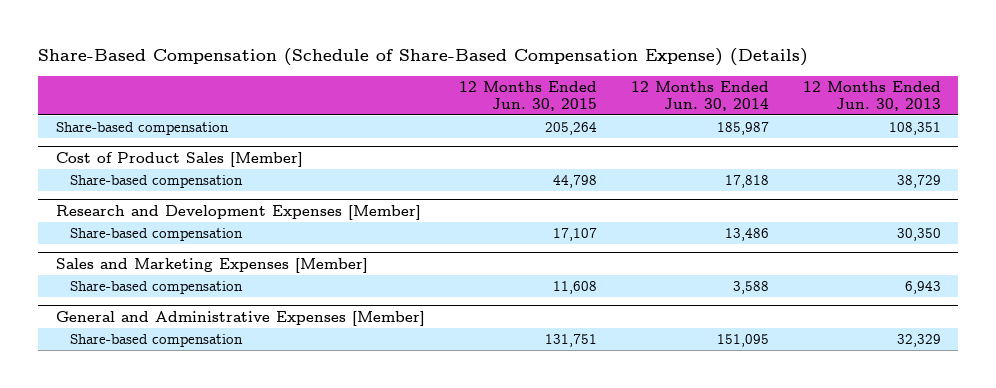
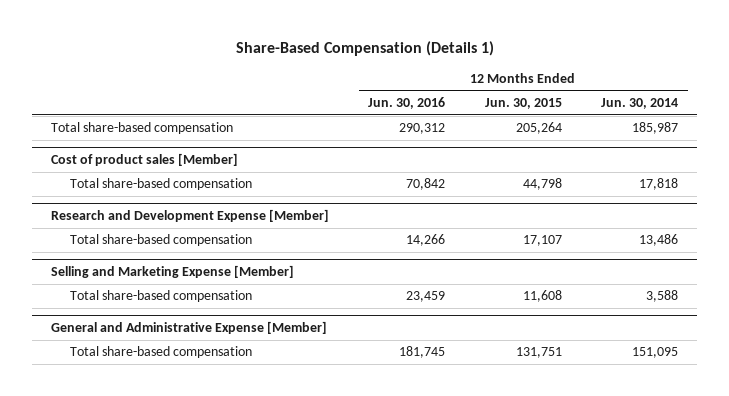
[38,48,809,67] Share-Based Compensation (Schedule of Share-Based Compensation Expense) (Details) -> [235,40,494,56] Share-Based Compensation (Details 1)
[802,80,941,111] 12 Months Ended Jun. 30, 2013 -> none
none -> [368,96,446,109] Jun. 30, 2016
[55,122,229,136] Share-based compensation -> [51,122,234,135] Total share-based compensation
[55,151,303,167] Cost of Product Sales [Member] -> [51,153,239,167] Cost of product sales [Member]
[69,175,243,189] Share-based compensation -> [70,178,253,191] Total share-based compensation
[55,204,421,220] Research and Development Expenses [Member] -> [51,209,330,223] Research and Development Expense [Member]
[69,228,243,242] Share-based compensation -> [70,234,253,247] Total share-based compensation
[55,257,368,273] Sales and Marketing Expenses [Member] -> [51,265,295,279] Selling and Marketing Expense [Member]
[69,281,243,295] Share-based compensation -> [70,290,253,303] Total share-based compensation
[55,310,425,326] General and Administrative Expenses [Member] -> [51,321,328,335] General and Administrative Expense [Member]
[69,334,243,348] Share-based compensation -> [70,346,253,359] Total share-based compensation

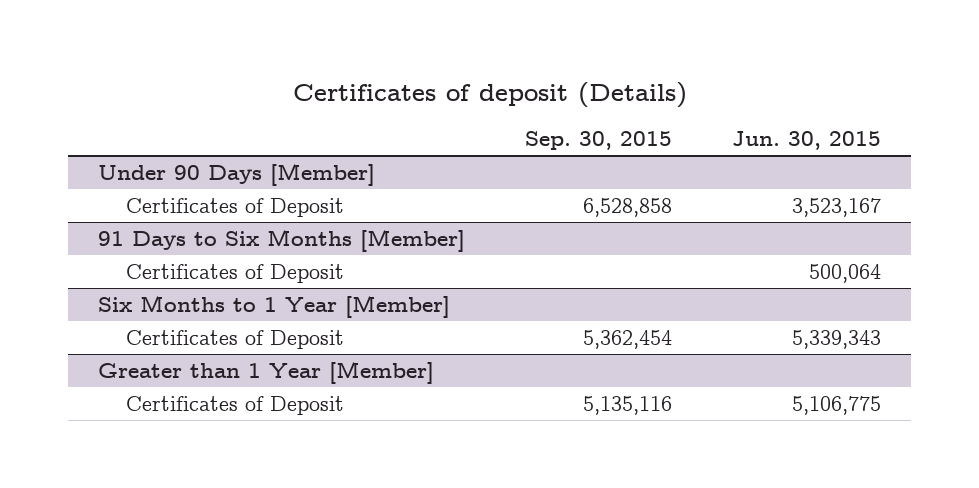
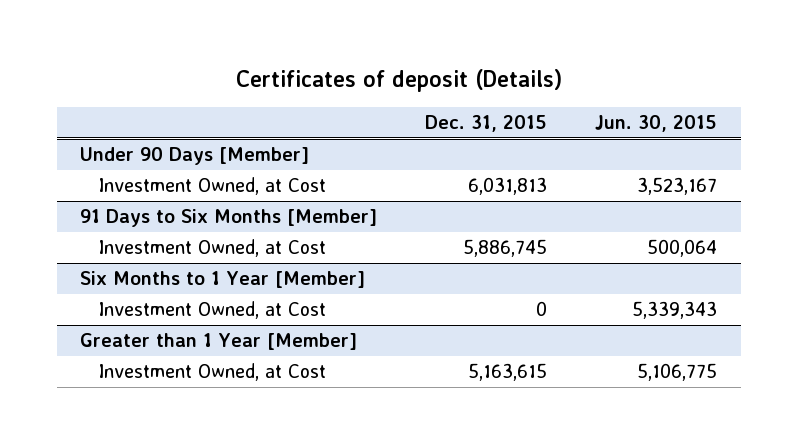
[525,131,673,151] Sep. 30, 2015 -> none
none -> [425,115,548,133] Dec. 31, 2015
[126,197,345,217] Certificates of Deposit -> [98,177,327,196] Investment Owned, at Cost
[126,263,345,283] Certificates of Deposit -> [98,239,327,258] Investment Owned, at Cost
[126,329,345,349] Certificates of Deposit -> [98,301,327,320] Investment Owned, at Cost
[126,395,345,415] Certificates of Deposit -> [98,363,327,382] Investment Owned, at Cost

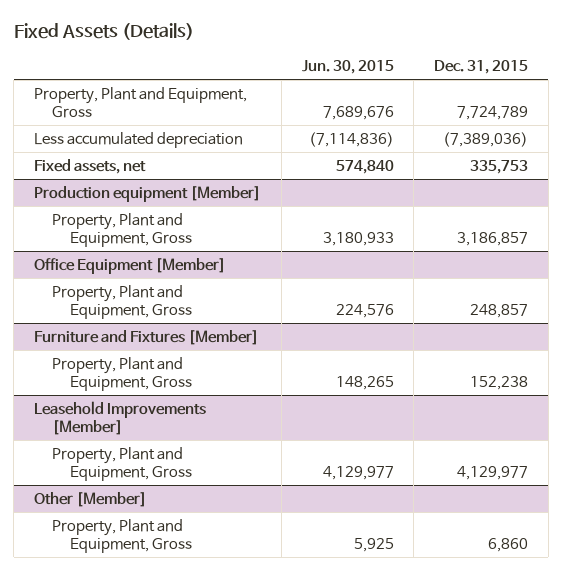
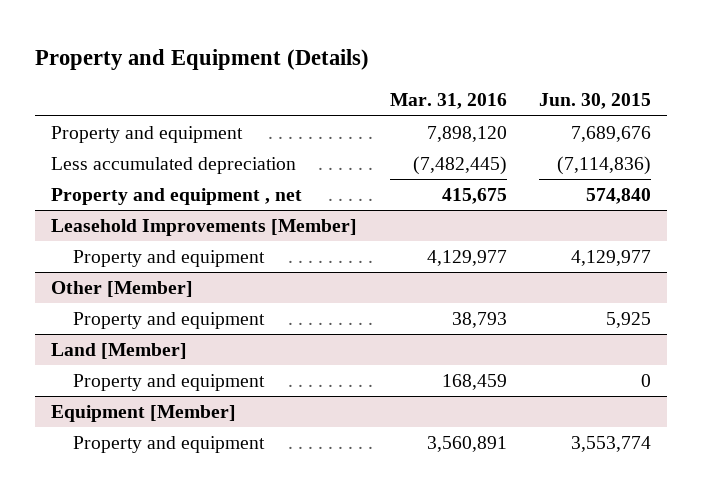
[13,22,194,40] Fixed Assets (Details) -> [34,49,369,71] Property and Equipment (Details)
[434,60,529,75] Dec. 31, 2015 -> none
none -> [389,93,507,110] Mar. 31, 2016
[33,87,247,118] Property, Plant and Equipment, Gross -> [51,125,244,143] Property and equipment
[33,186,261,203] Production equipment [Member] -> none
[52,213,193,247] Property, Plant and Equipment, Gross -> none
[33,258,226,275] Office Equipment [Member] -> none
[52,285,193,319] Property, Plant and Equipment, Gross -> none
[33,330,259,346] Furniture and Fixtures [Member] -> none
[52,357,193,391] Property, Plant and Equipment, Gross -> none
[33,159,146,175] Fixed assets, net -> [51,187,303,205] Property and equipment , net
[52,447,193,481] Property, Plant and Equipment, Gross -> [73,249,266,267] Property and equipment
[52,519,193,553] Property, Plant and Equipment, Gross -> [73,311,266,329] Property and equipment
none -> [51,342,188,359] Land [Member]
none -> [73,373,266,391] Property and equipment
none -> [51,404,237,422] Equipment [Member]
none -> [73,435,266,453] Property and equipment

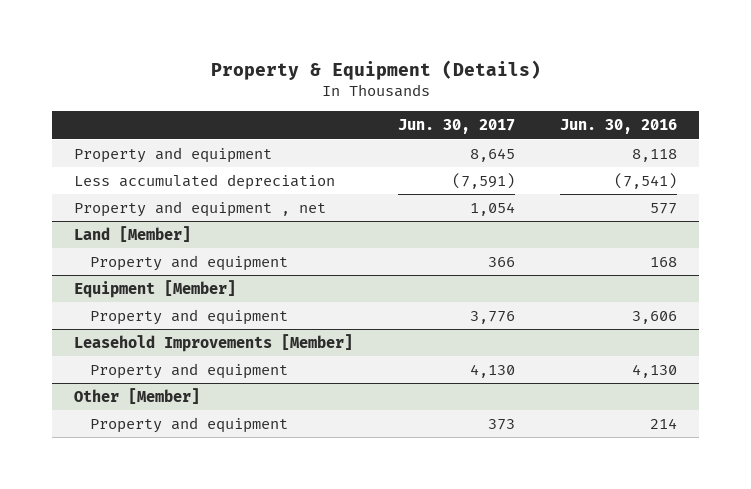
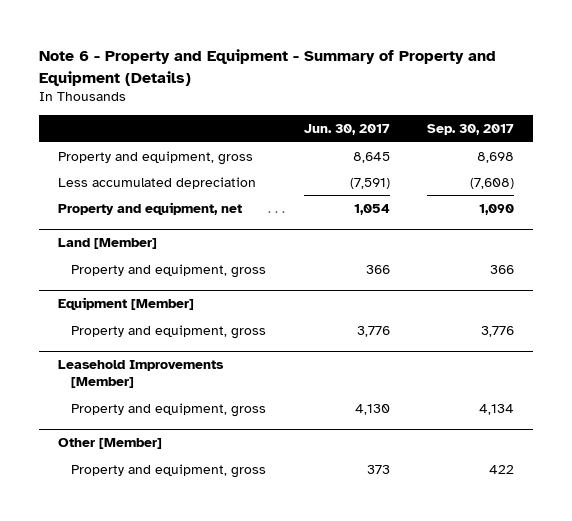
[210,59,541,80] Property & Equipment (Details) -> [39,48,497,86] Note 6 - Property and Equipment - Summary of Property and Equipment (Details)
[559,119,677,135] Jun. 30, 2016 -> none
none -> [427,124,515,136] Sep. 30, 2017
[74,147,273,164] Property and equipment -> [58,150,254,165] Property and equipment, gross
[74,201,327,218] Property and equipment , net -> [58,201,243,215] Property and equipment, net
[89,255,288,272] Property and equipment -> [71,263,267,278] Property and equipment, gross
[89,309,288,326] Property and equipment -> [71,324,267,339] Property and equipment, gross
[89,363,288,380] Property and equipment -> [71,402,267,417] Property and equipment, gross
[89,417,288,434] Property and equipment -> [71,463,267,478] Property and equipment, gross

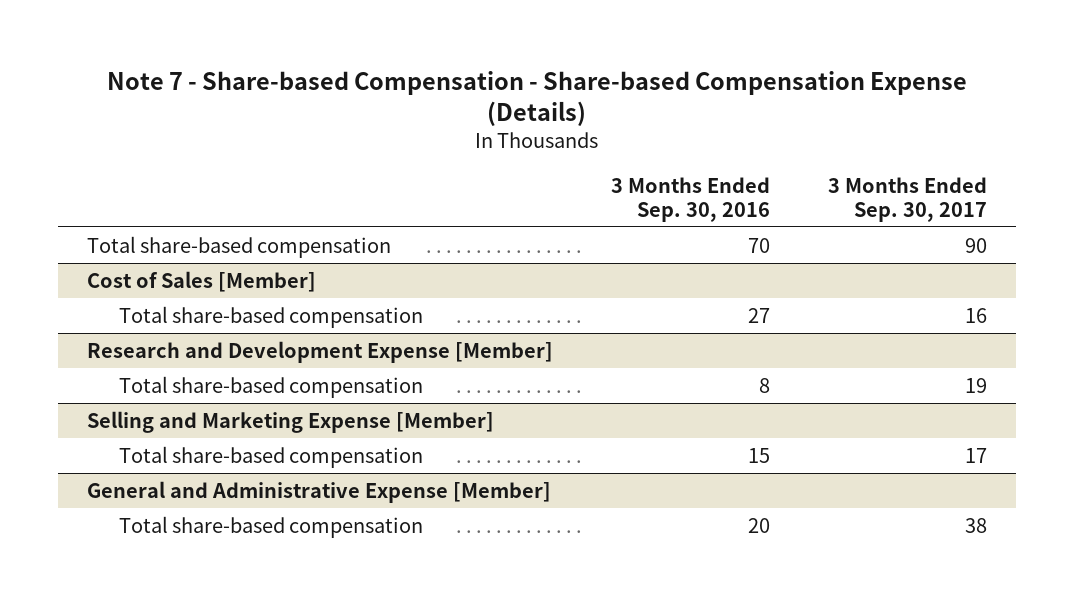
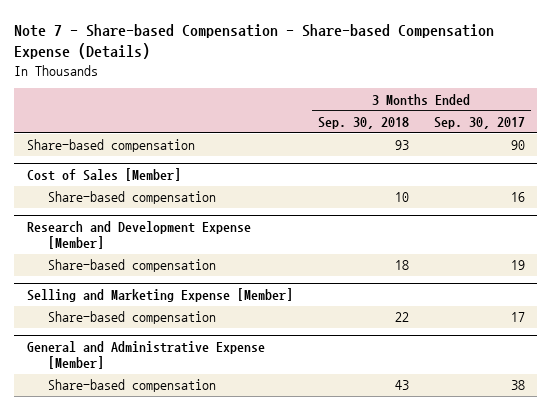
[611,177,771,222] 3 Months Ended Sep. 30, 2016 -> none
none -> [317,116,409,129] Sep. 30, 2018
[87,235,392,258] Total share-based compensation -> [26,139,195,153] Share-based compensation
[119,305,424,328] Total share-based compensation -> [48,191,217,205] Share-based compensation
[119,375,424,398] Total share-based compensation -> [48,259,217,273] Share-based compensation
[119,445,424,468] Total share-based compensation -> [48,311,217,325] Share-based compensation
[119,515,424,538] Total share-based compensation -> [48,379,217,393] Share-based compensation

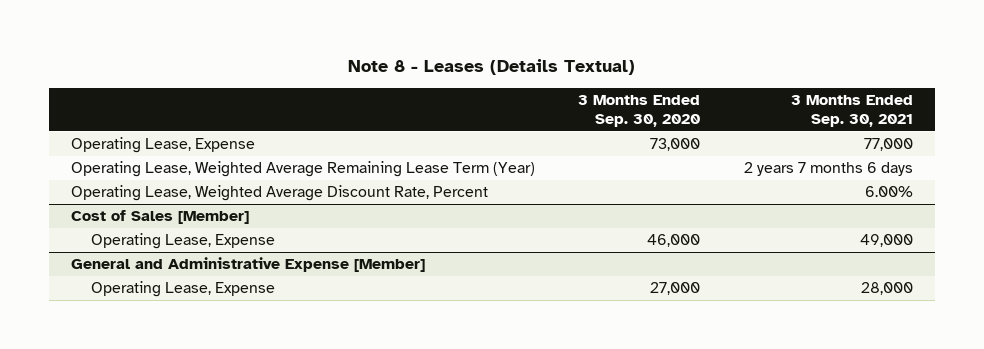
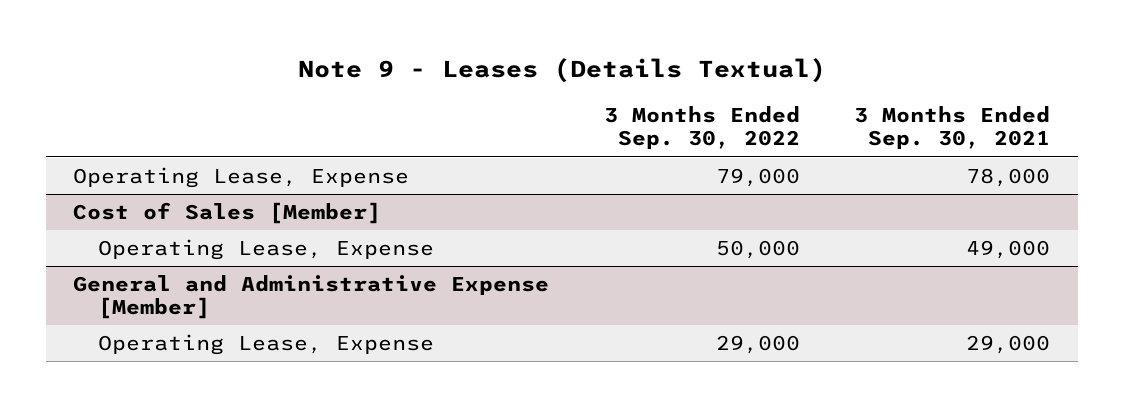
[347,59,635,76] Note 8 - Leases (Details Textual) -> [297,58,826,84] Note 9 - Leases (Details Textual)
[578,95,701,127] 3 Months Ended Sep. 30, 2020 -> none
none -> [603,106,800,150] 3 Months Ended Sep. 30, 2022
[70,161,535,178] Operating Lease, Weighted Average Remaining Lease Term (Year) -> none
[70,185,488,202] Operating Lease, Weighted Average Discount Rate, Percent -> none
[864,138,914,152] 77,000 -> [966,168,1051,188] 78,000
[861,282,914,296] 28,000 -> [966,335,1051,355] 29,000

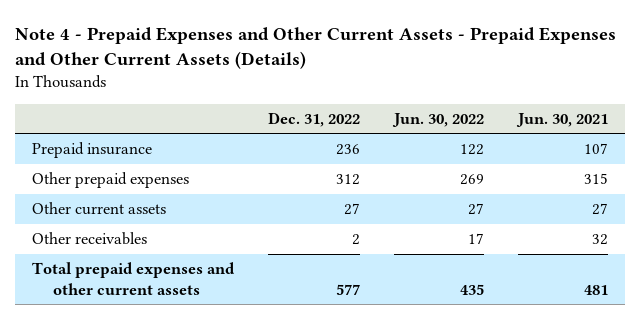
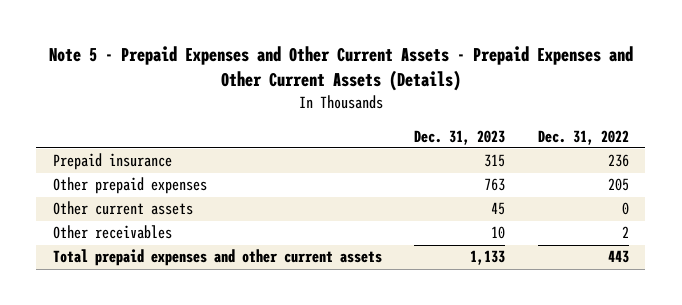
[14,27,616,70] Note 4 - Prepaid Expenses and Other Current Assets - Prepaid Expenses and Other Current Assets (Details) -> [48,46,633,92] Note 5 - Prepaid Expenses and Other Current Assets - Prepaid Expenses and Other Current Assets (Details)
[391,112,484,127] Jun. 30, 2022 -> none
[515,112,608,127] Jun. 30, 2021 -> none
none -> [414,129,506,145] Dec. 31, 2023
[335,174,360,186] 312 -> [607,178,629,192] 205
[343,203,360,216] 27 -> [621,202,629,216] 0
[335,283,360,295] 577 -> [607,250,629,264] 443

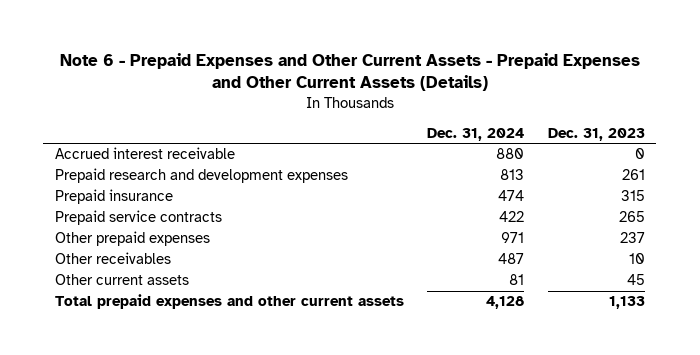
[48,46,633,92] Note 5 - Prepaid Expenses and Other Current Assets - Prepaid Expenses and Other Current Assets (Details) -> [59,52,640,92] Note 6 - Prepaid Expenses and Other Current Assets - Prepaid Expenses and Other Current Assets (Details)
[537,129,629,145] Dec. 31, 2022 -> none
none -> [427,127,525,141] Dec. 31, 2024
none -> [54,147,235,160] Accrued interest receivable
none -> [54,168,348,184] Prepaid research and development expenses
none -> [54,210,222,226] Prepaid service contracts
[484,178,506,192] 763 -> [619,232,645,244] 237
[52,201,193,216] Other current assets -> [54,274,189,286] Other current assets

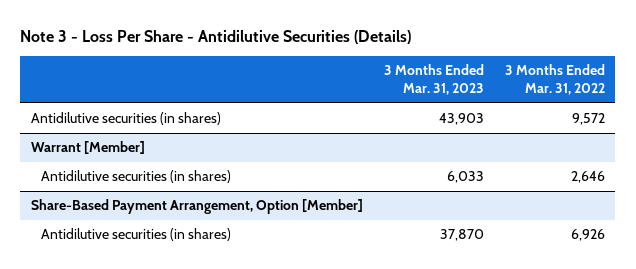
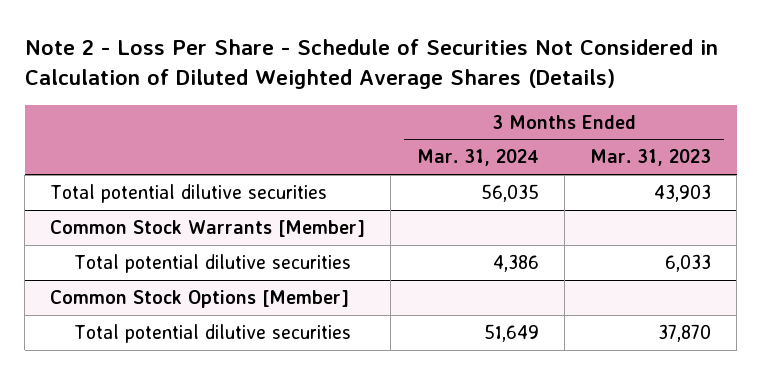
[20,29,412,44] Note 3 - Loss Per Share - Antidilutive Securities (Details) -> [24,38,718,90] Note 2 - Loss Per Share - Schedule of Securities Not Considered in Calculation of Diluted Weighted Average Shares (Details)
[504,64,605,95] 3 Months Ended Mar. 31, 2022 -> none
none -> [416,149,539,167] Mar. 31, 2024
[30,112,221,126] Antidilutive securities (in shares) -> [50,184,328,204] Total potential dilutive securities
[30,141,145,155] Warrant [Member] -> [50,220,366,238] Common Stock Warrants [Member]
[40,170,231,184] Antidilutive securities (in shares) -> [73,254,351,274] Total potential dilutive securities
[30,199,363,215] Share-Based Payment Arrangement, Option [Member] -> [50,290,350,309] Common Stock Options [Member]
[40,228,231,242] Antidilutive securities (in shares) -> [73,324,351,344] Total potential dilutive securities

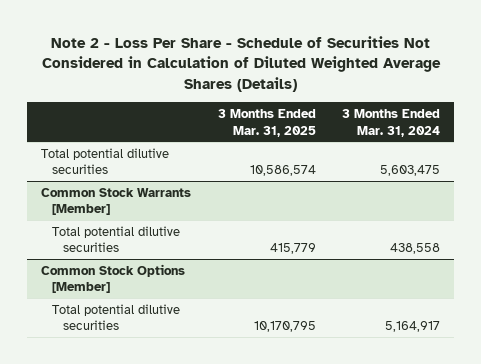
[589,149,711,167] Mar. 31, 2023 -> none
none -> [217,108,316,137] 3 Months Ended Mar. 31, 2025
[480,184,539,203] 56,035 -> [380,165,441,177] 5,603,475
[492,254,539,273] 4,386 -> [390,243,441,255] 438,558
[483,324,539,343] 51,649 -> [385,321,441,333] 5,164,917

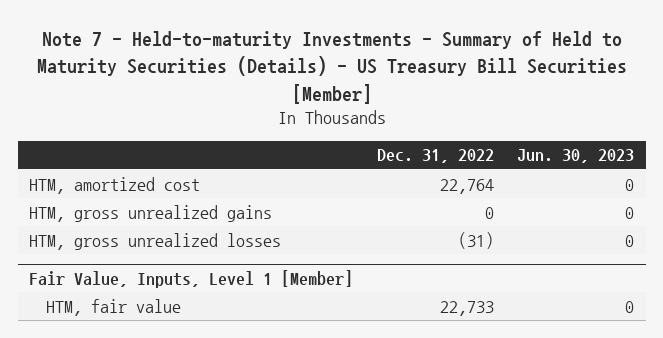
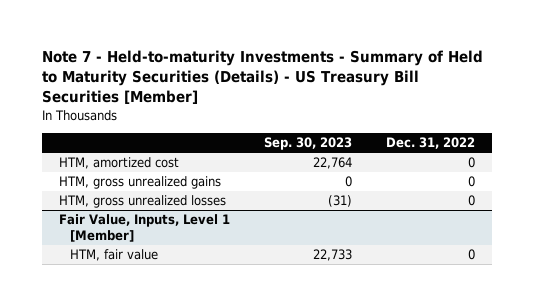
[516,149,634,164] Jun. 30, 2023 -> none
none -> [263,137,352,151] Sep. 30, 2023
[439,178,494,194] 22,764 -> [467,157,475,169] 0
[457,231,494,249] (31) -> [467,195,475,207] 0
[439,300,494,316] 22,733 -> [467,249,475,261] 0

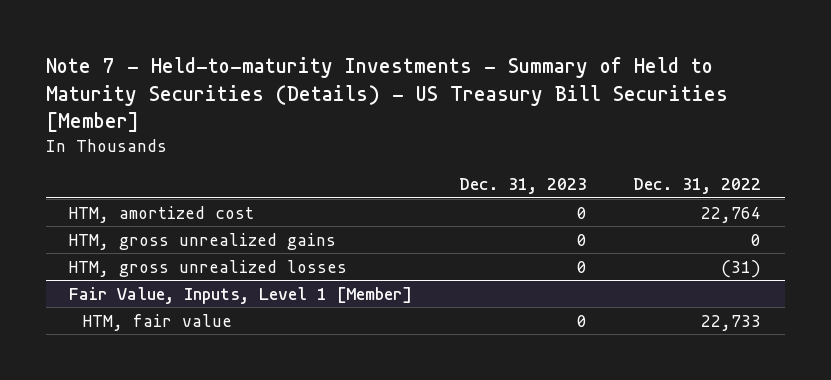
[263,137,352,151] Sep. 30, 2023 -> none
none -> [458,177,587,194] Dec. 31, 2023
[467,157,475,169] 0 -> [701,206,762,223] 22,764
[467,195,475,207] 0 -> [721,259,762,278] (31)
[467,249,475,261] 0 -> [701,314,762,331] 22,733

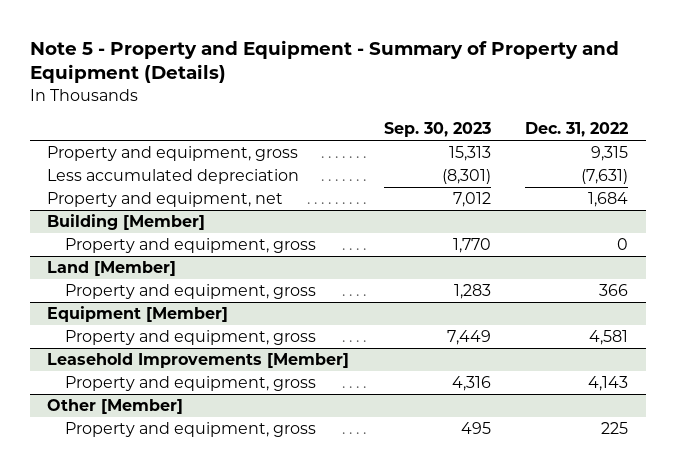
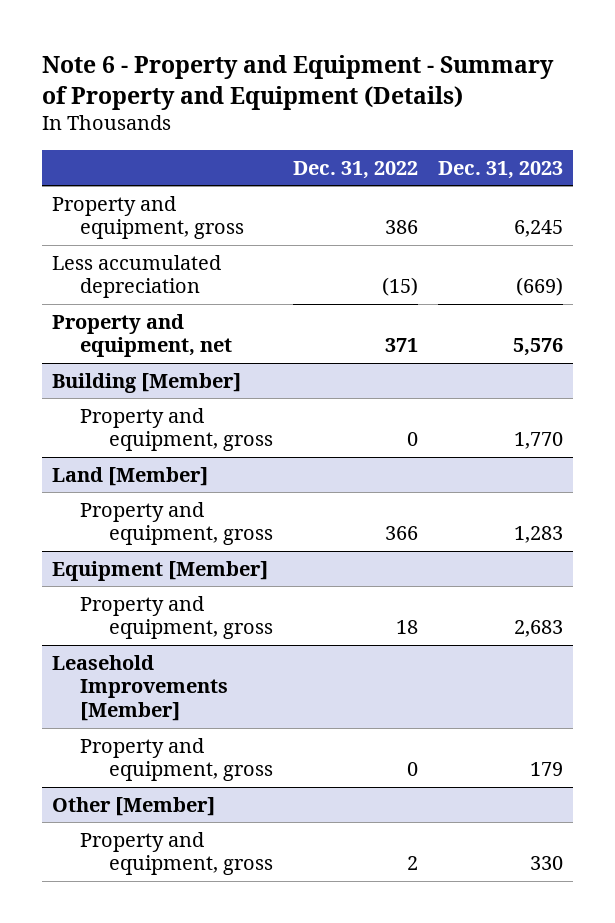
[29,39,619,84] Note 5 - Property and Equipment - Summary of Property and Equipment (Details) -> [41,54,554,110] Note 6 - Property and Equipment - Summary of Property and Equipment (Details)
[383,122,491,138] Sep. 30, 2023 -> none
none -> [438,161,564,180] Dec. 31, 2023
[591,146,629,162] 9,315 -> [384,220,418,235] 386
[581,169,629,185] (7,631) -> [381,277,418,297] (15)
[588,192,629,208] 1,684 -> [384,338,418,353] 371
[589,330,629,346] 4,581 -> [395,620,418,635] 18
[588,376,629,392] 4,143 -> [406,762,418,777] 0
[601,422,629,435] 225 -> [406,856,418,871] 2

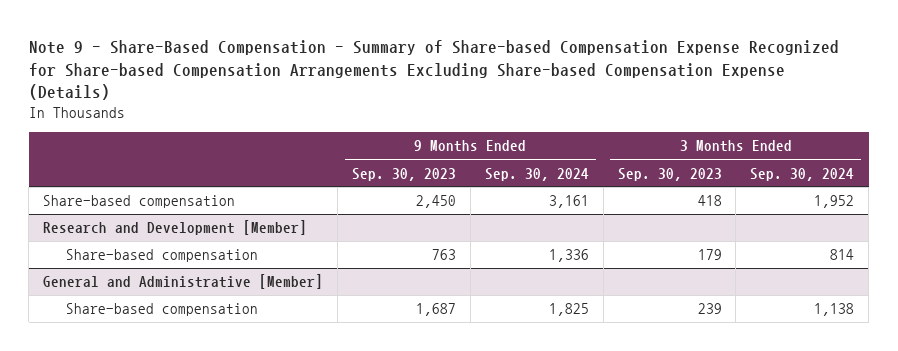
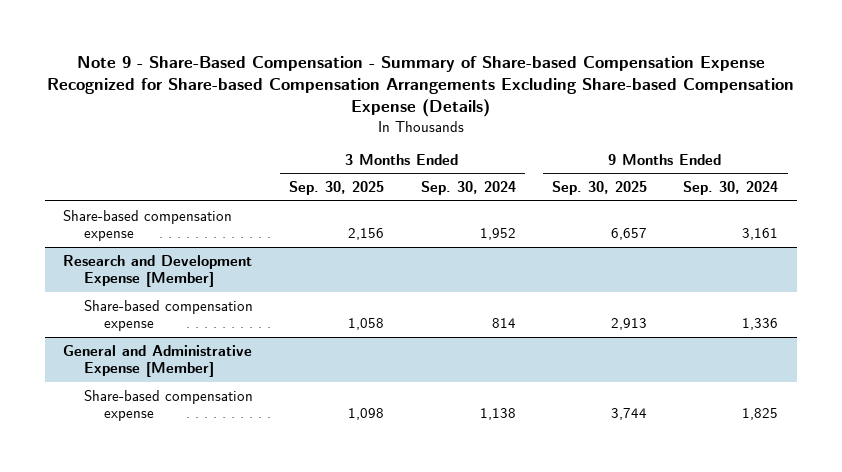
[352,167,457,181] Sep. 30, 2023 -> none
[617,167,722,181] Sep. 30, 2023 -> none
none -> [289,181,385,196] Sep. 30, 2025
none -> [551,181,647,196] Sep. 30, 2025
[43,195,236,209] Share-based compensation -> [63,209,233,242] Share-based compensation expense
[43,220,308,236] Research and Development [Member] -> [63,254,253,288] Research and Development Expense [Member]
[66,249,259,263] Share-based compensation -> [83,299,253,332] Share-based compensation expense
[43,274,324,290] General and Administrative [Member] -> [63,344,253,378] General and Administrative Expense [Member]
[66,303,259,317] Share-based compensation -> [83,389,253,422] Share-based compensation expense

